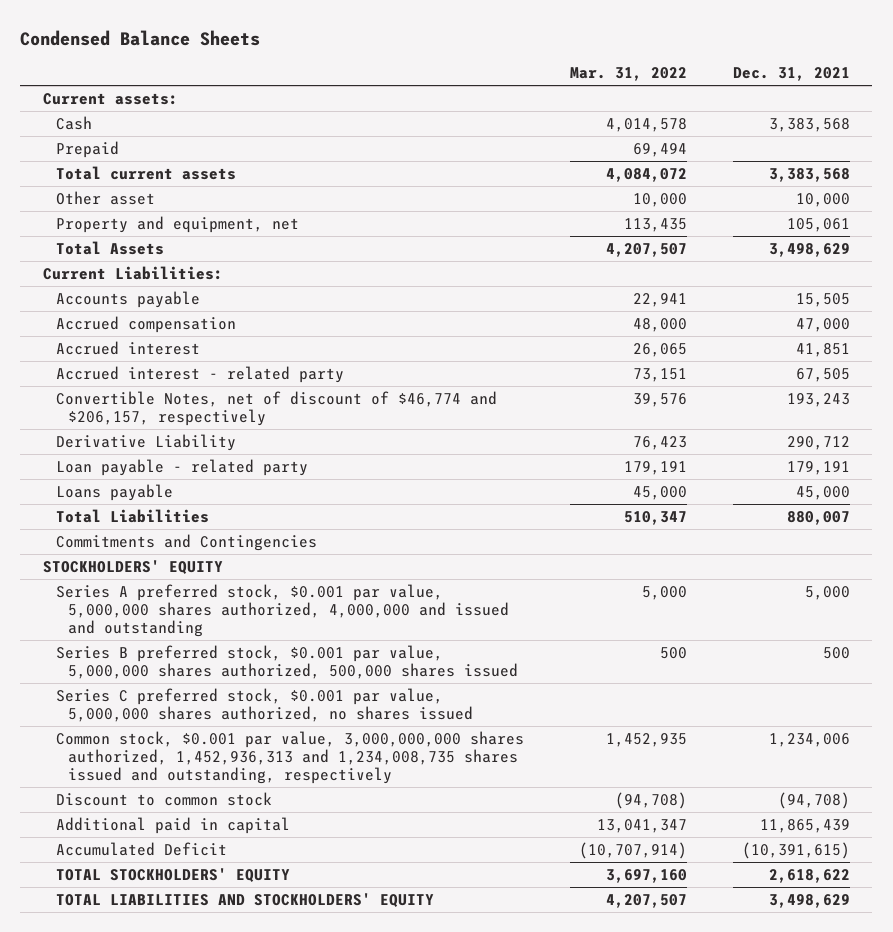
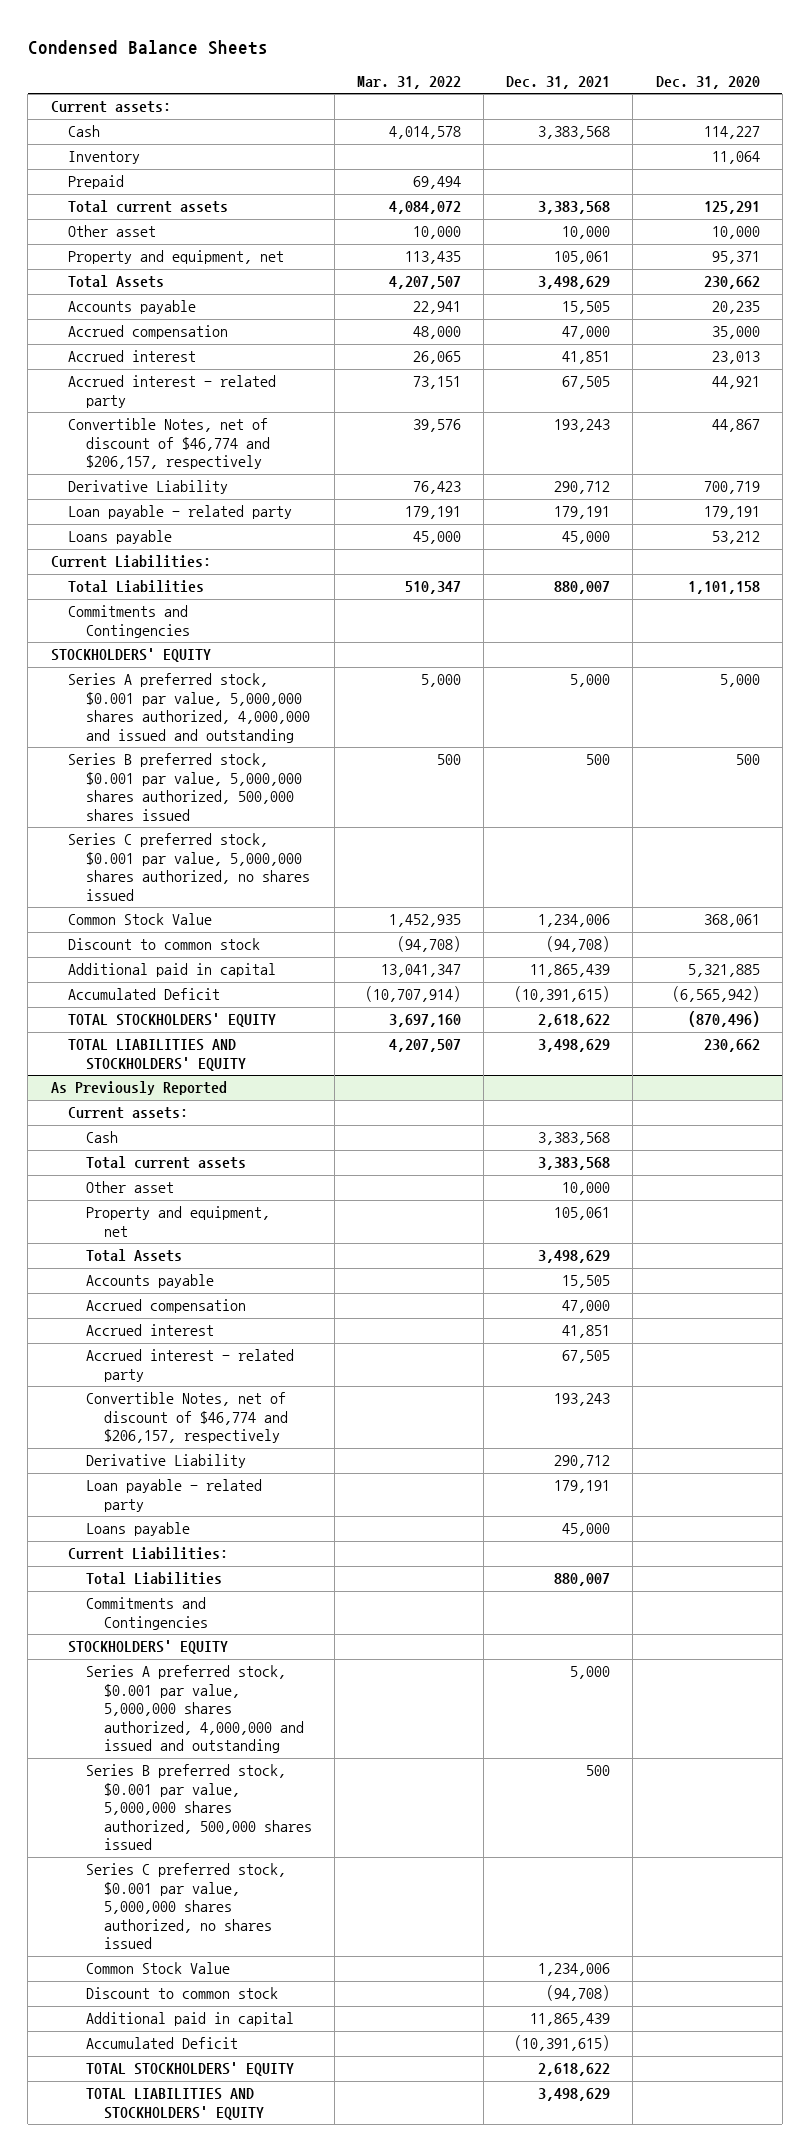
none -> [655,76,760,90] Dec. 31, 2020
none -> [68,151,141,165] Inventory
[43,265,224,280] Current Liabilities: -> [50,555,211,569] Current Liabilities:
[55,730,524,785] Common stock, $0.001 par value, 3,000,000,000 shares authorized, 1,452,936,313 and 1,234,008,735 shares issued and outstanding, respectively -> [68,913,213,926] Common Stock Value
none -> [50,1081,227,1096] As Previously Reported
none -> [68,1107,189,1120] Current assets:
none -> [86,1131,119,1144] Cash
none -> [86,1156,247,1170] Total current assets
none -> [86,1181,175,1194] Other asset
none -> [86,1206,271,1237] Property and equipment, net
none -> [86,1249,183,1263] Total Assets
none -> [86,1274,215,1289] Accounts payable
none -> [86,1299,247,1314] Accrued compensation
none -> [86,1324,215,1337] Accrued interest
none -> [86,1349,295,1382] Accrued interest - related party
none -> [86,1392,288,1444] Convertible Notes, net of discount of $46,774 and $206,157, respectively
none -> [86,1454,247,1469] Derivative Liability
none -> [86,1479,263,1512] Loan payable - related party
none -> [86,1522,191,1537] Loans payable
none -> [68,1547,229,1561] Current Liabilities:
none -> [86,1572,223,1586] Total Liabilities
none -> [86,1597,208,1630] Commitments and Contingencies
none -> [68,1640,229,1655] STOCKHOLDERS' EQUITY
none -> [86,1665,304,1754] Series A preferred stock, $0.001 par value, 5,000,000 shares authorized, 4,000,000 and issued and outstanding
none -> [86,1764,312,1851] Series B preferred stock, $0.001 par value, 5,000,000 shares authorized, 500,000 shares issued
none -> [86,1863,287,1950] Series C preferred stock, $0.001 par value, 5,000,000 shares authorized, no shares issued
none -> [86,1962,231,1975] Common Stock Value
none -> [86,1987,279,2000] Discount to common stock
none -> [86,2012,295,2027] Additional paid in capital
none -> [86,2037,239,2050] Accumulated Deficit
none -> [86,2062,295,2077] TOTAL STOCKHOLDERS' EQUITY
none -> [86,2088,264,2120] TOTAL LIABILITIES AND STOCKHOLDERS' EQUITY

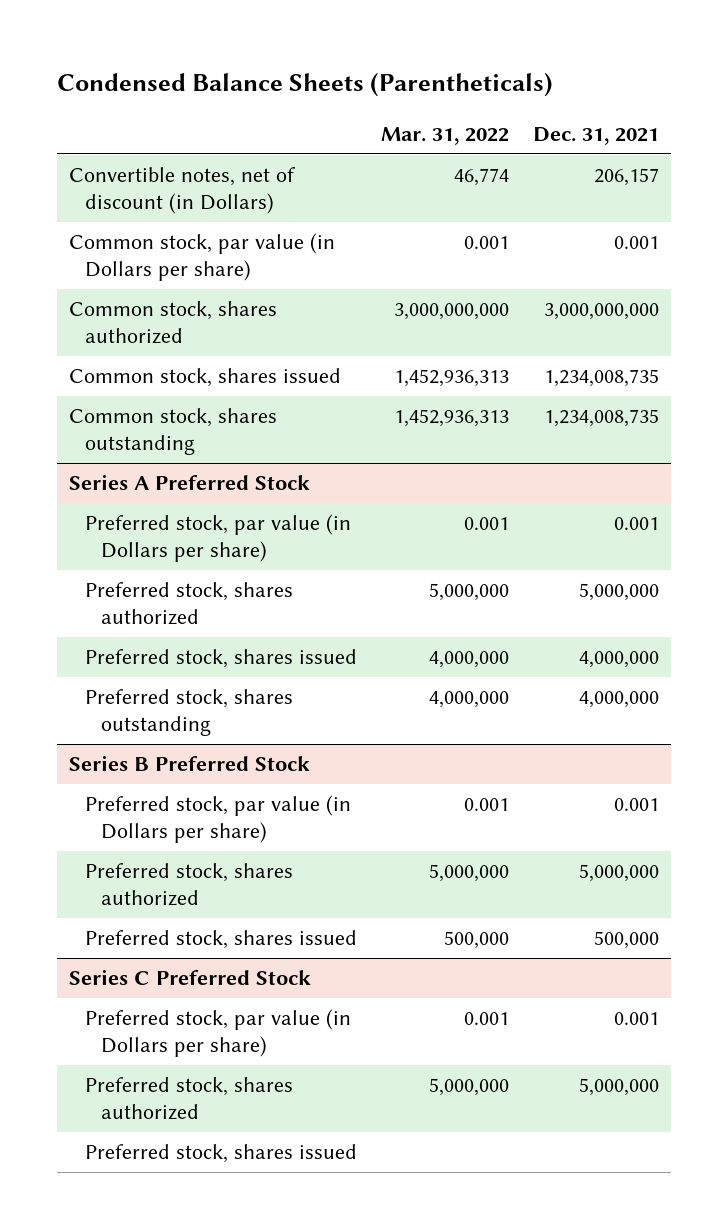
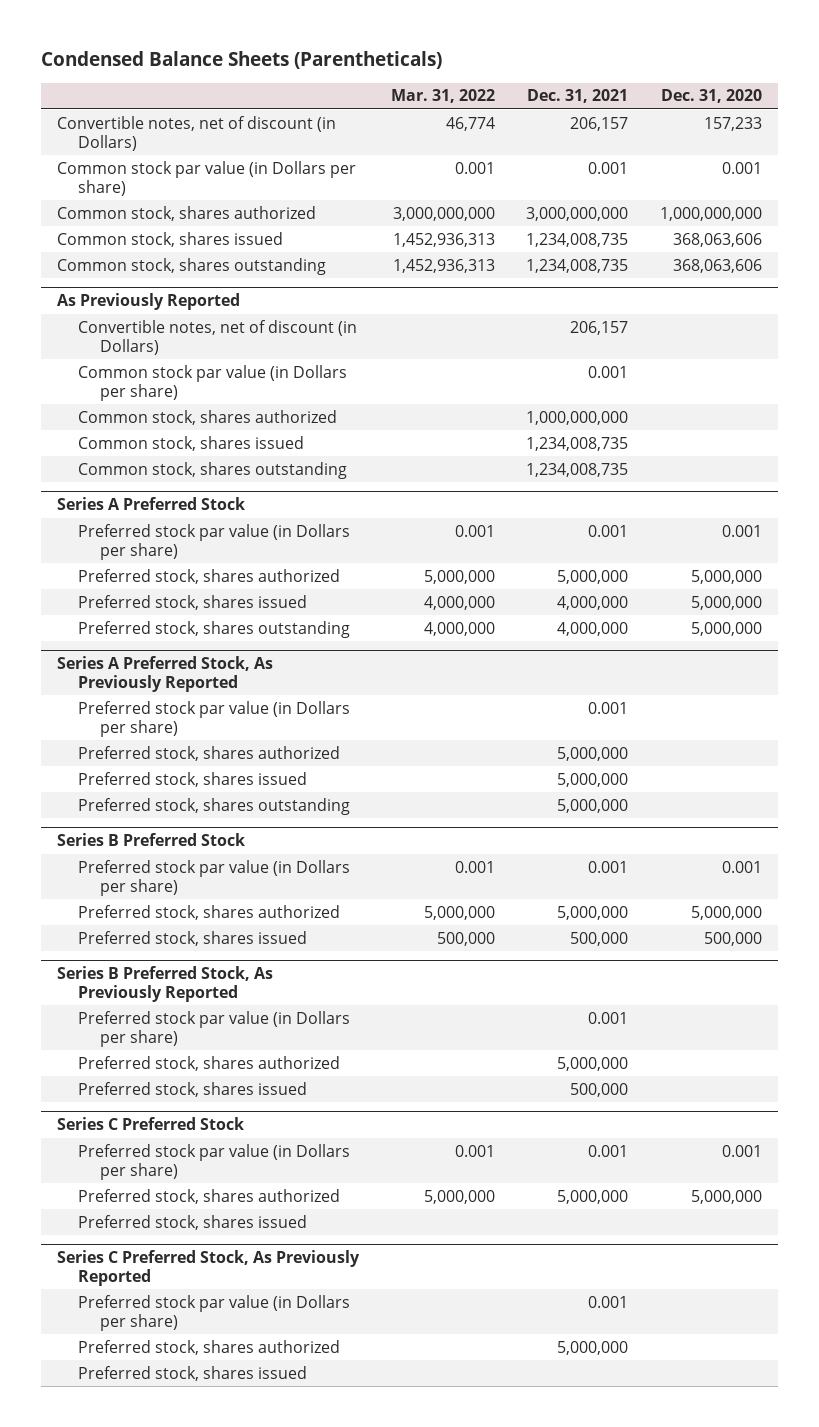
none -> [661,89,763,104] Dec. 31, 2020
[69,233,336,282] Common stock, par value (in Dollars per share) -> [57,160,357,196] Common stock par value (in Dollars per share)
none -> [57,293,241,311] As Previously Reported
none -> [78,319,358,355] Convertible notes, net of discount (in Dollars)
none -> [78,364,348,401] Common stock par value (in Dollars per share)
none -> [78,409,338,425] Common stock, shares authorized
none -> [78,435,305,451] Common stock, shares issued
none -> [78,461,348,479] Common stock, shares outstanding
[85,514,352,563] Preferred stock, par value (in Dollars per share) -> [78,523,351,560] Preferred stock par value (in Dollars per share)
none -> [57,656,274,693] Series A Preferred Stock, As Previously Reported
none -> [78,700,351,737] Preferred stock par value (in Dollars per share)
none -> [78,745,341,761] Preferred stock, shares authorized
none -> [78,771,308,787] Preferred stock, shares issued
none -> [78,797,351,815] Preferred stock, shares outstanding
[85,795,352,844] Preferred stock, par value (in Dollars per share) -> [78,859,351,896] Preferred stock par value (in Dollars per share)
none -> [57,966,274,1003] Series B Preferred Stock, As Previously Reported
none -> [78,1010,351,1047] Preferred stock par value (in Dollars per share)
none -> [78,1055,341,1071] Preferred stock, shares authorized
none -> [78,1081,308,1097] Preferred stock, shares issued
[85,1009,352,1058] Preferred stock, par value (in Dollars per share) -> [78,1143,351,1180] Preferred stock par value (in Dollars per share)
none -> [57,1250,361,1287] Series C Preferred Stock, As Previously Reported
none -> [78,1294,351,1331] Preferred stock par value (in Dollars per share)
none -> [78,1339,341,1355] Preferred stock, shares authorized
none -> [78,1365,308,1381] Preferred stock, shares issued

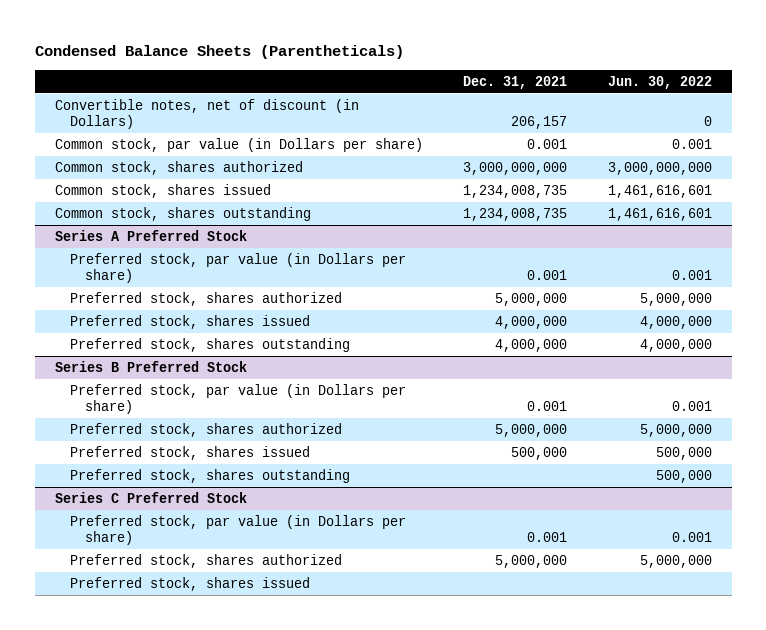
[390,89,495,104] Mar. 31, 2022 -> none
[661,89,763,104] Dec. 31, 2020 -> none
none -> [607,75,712,89] Jun. 30, 2022
[57,160,357,196] Common stock par value (in Dollars per share) -> [54,138,423,153] Common stock, par value (in Dollars per share)
[57,293,241,311] As Previously Reported -> none
[78,319,358,355] Convertible notes, net of discount (in Dollars) -> none
[78,364,348,401] Common stock par value (in Dollars per share) -> none
[78,409,338,425] Common stock, shares authorized -> none
[78,435,305,451] Common stock, shares issued -> none
[78,461,348,479] Common stock, shares outstanding -> none
[78,523,351,560] Preferred stock par value (in Dollars per share) -> [69,253,406,284] Preferred stock, par value (in Dollars per share)
[57,656,274,693] Series A Preferred Stock, As Previously Reported -> none
[78,700,351,737] Preferred stock par value (in Dollars per share) -> none
[78,745,341,761] Preferred stock, shares authorized -> none
[78,771,308,787] Preferred stock, shares issued -> none
[78,797,351,815] Preferred stock, shares outstanding -> none
[78,904,341,920] Preferred stock, shares authorized -> none
[78,930,308,946] Preferred stock, shares issued -> none
[57,966,274,1003] Series B Preferred Stock, As Previously Reported -> none
[78,1010,351,1047] Preferred stock par value (in Dollars per share) -> none
[78,859,351,896] Preferred stock par value (in Dollars per share) -> [69,384,406,415] Preferred stock, par value (in Dollars per share)
none -> [69,469,350,484] Preferred stock, shares outstanding
[78,1188,341,1204] Preferred stock, shares authorized -> none
[78,1214,308,1230] Preferred stock, shares issued -> none
[57,1250,361,1287] Series C Preferred Stock, As Previously Reported -> none
[78,1294,351,1331] Preferred stock par value (in Dollars per share) -> none
[78,1143,351,1180] Preferred stock par value (in Dollars per share) -> [69,515,406,546] Preferred stock, par value (in Dollars per share)

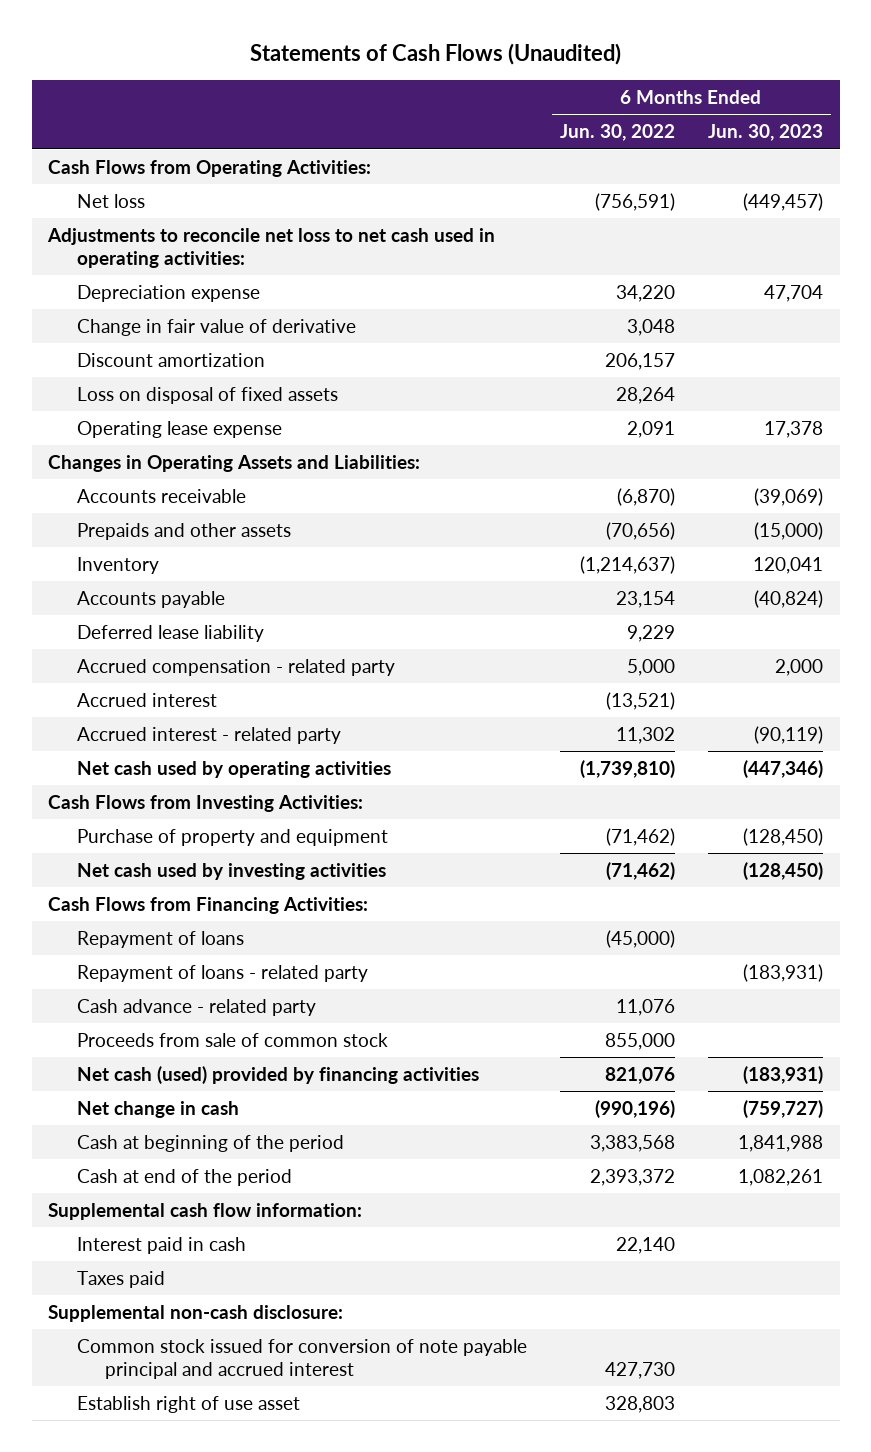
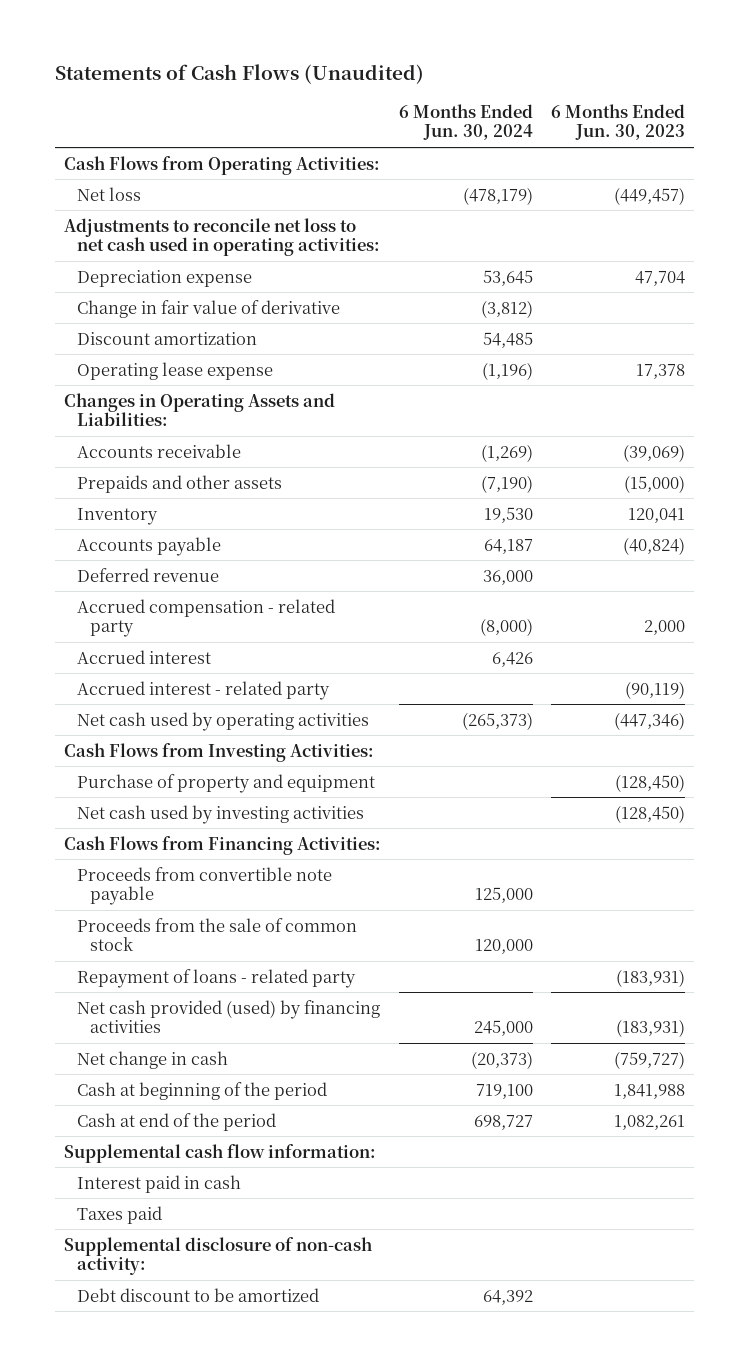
[559,124,675,142] Jun. 30, 2022 -> none
none -> [398,104,533,141] 6 Months Ended Jun. 30, 2024
[76,386,338,404] Loss on disposal of fixed assets -> none
[76,624,264,642] Deferred lease liability -> none
none -> [76,567,219,582] Deferred revenue
[76,930,244,948] Repayment of loans -> none
none -> [76,866,332,905] Proceeds from convertible note payable
none -> [76,917,357,951] Proceeds from the sale of common stock
[76,998,316,1016] Cash advance - related party -> none
[76,1032,388,1047] Proceeds from sale of common stock -> none
[76,1065,479,1084] Net cash (used) provided by financing activities -> [76,999,380,1033] Net cash provided (used) by financing activities
[76,1338,527,1380] Common stock issued for conversion of note payable principal and accrued interest -> none
[76,1395,300,1413] Establish right of use asset -> none
[48,1304,344,1322] Supplemental non-cash disclosure: -> [63,1236,372,1275] Supplemental disclosure of non-cash activity:
none -> [76,1287,319,1302] Debt discount to be amortized

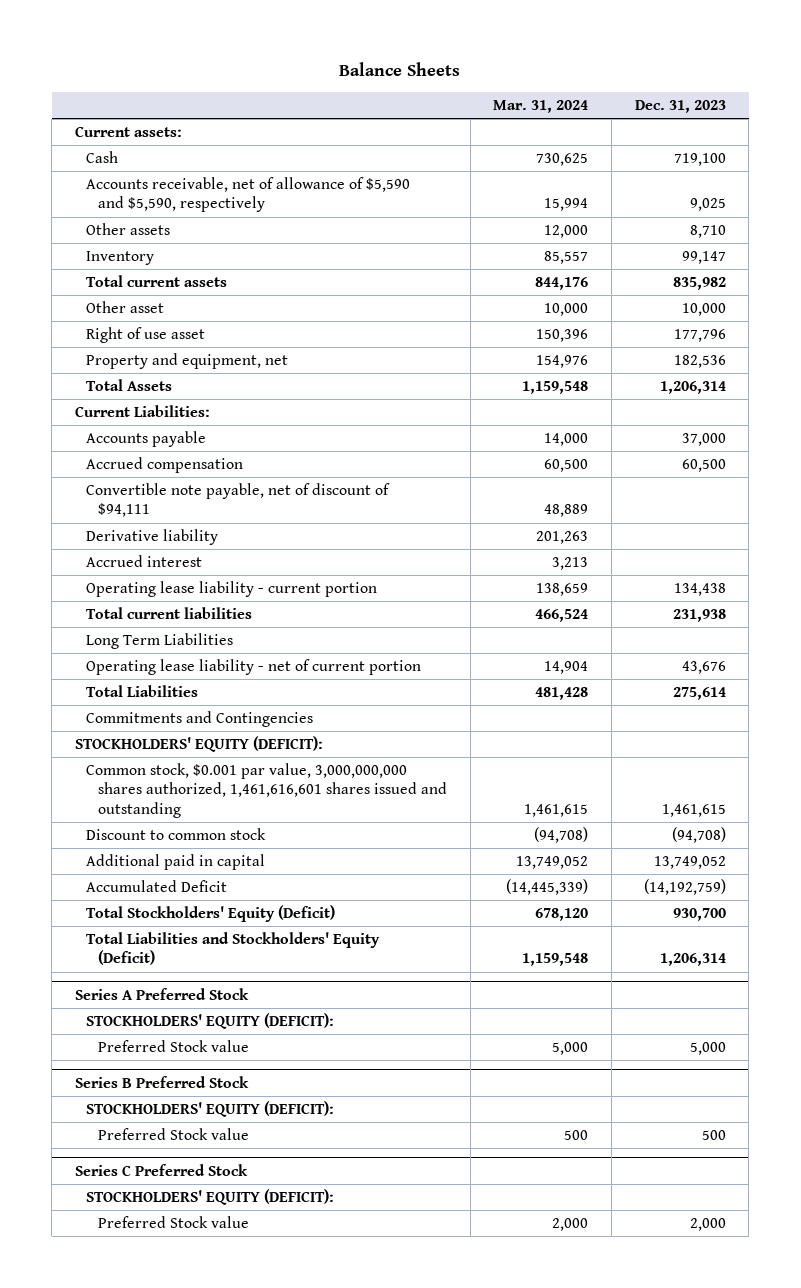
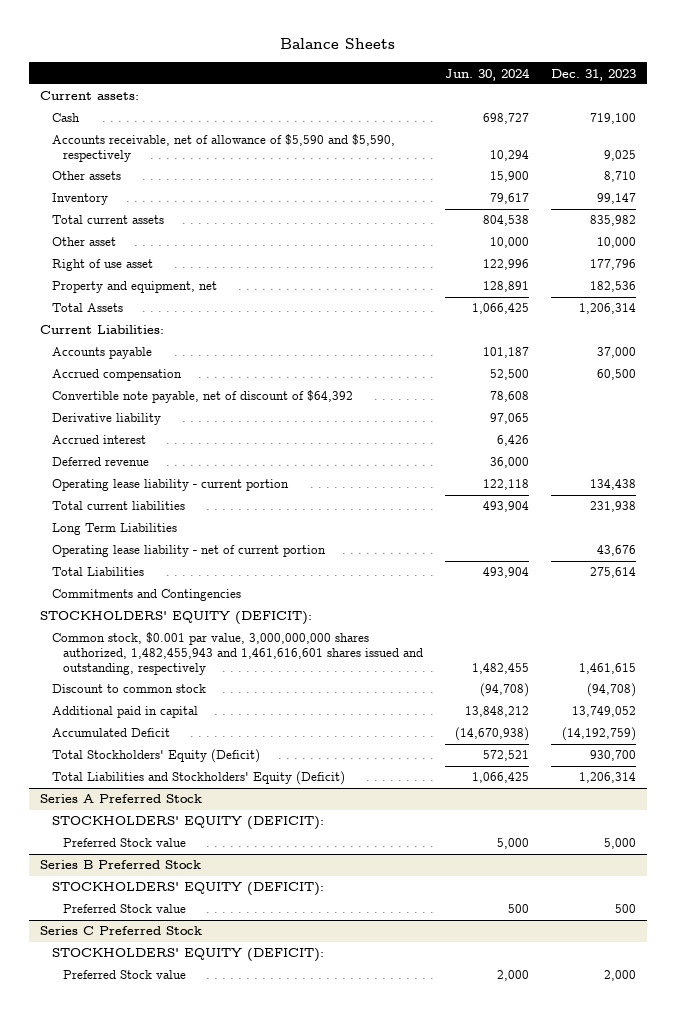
[493,99,589,113] Mar. 31, 2024 -> none
none -> [445,67,531,81] Jun. 30, 2024
[86,482,391,518] Convertible note payable, net of discount of $94,111 -> [51,390,353,404] Convertible note payable, net of discount of $64,392
none -> [51,457,149,467] Deferred revenue
[86,762,448,819] Common stock, $0.001 par value, 3,000,000,000 shares authorized, 1,461,616,601 shares issued and outstanding -> [51,632,424,675] Common stock, $0.001 par value, 3,000,000,000 shares authorized, 1,482,455,943 and 1,461,616,601 shares issued and outstanding, respectively

